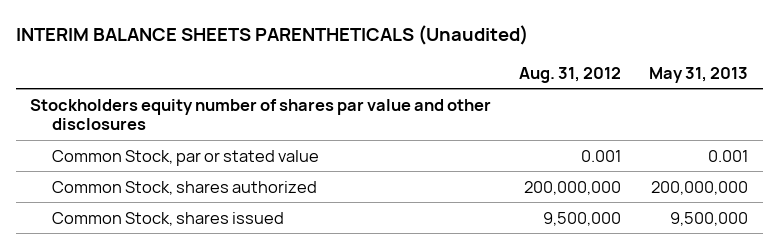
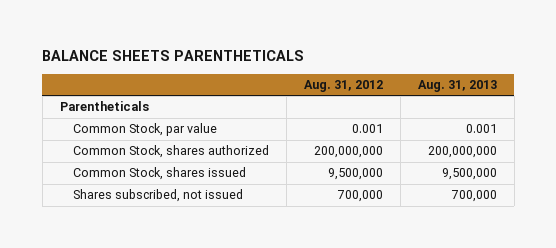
[15,24,528,45] INTERIM BALANCE SHEETS PARENTHETICALS (Unaudited) -> [42,50,305,62] BALANCE SHEETS PARENTHETICALS
[649,66,749,83] May 31, 2013 -> none
none -> [417,79,497,92] Aug. 31, 2013
[29,98,491,131] Stockholders equity number of shares par value and other disclosures -> none
none -> [59,101,149,112] Parentheticals
[51,149,319,166] Common Stock, par or stated value -> [72,123,217,137] Common Stock, par value
none -> [72,189,243,203] Shares subscribed, not issued

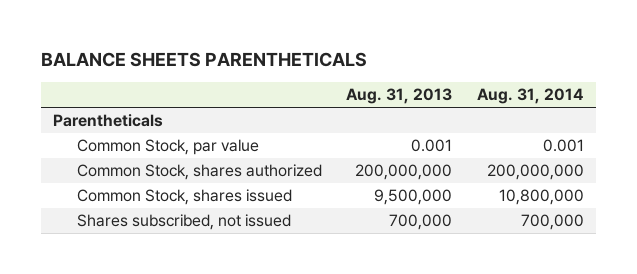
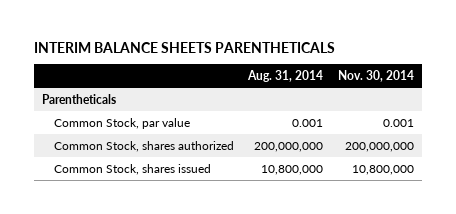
[41,51,368,67] BALANCE SHEETS PARENTHETICALS -> [34,41,336,53] INTERIM BALANCE SHEETS PARENTHETICALS
[346,88,453,105] Aug. 31, 2013 -> none
none -> [338,69,415,82] Nov. 30, 2014
[76,214,291,231] Shares subscribed, not issued -> none

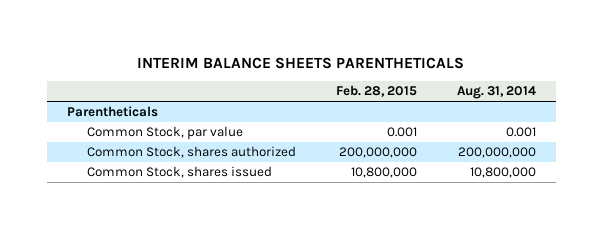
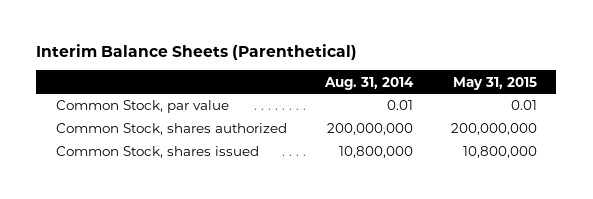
[137,56,465,69] INTERIM BALANCE SHEETS PARENTHETICALS -> [36,44,358,61] Interim Balance Sheets (Parenthetical)
[335,85,417,98] Feb. 28, 2015 -> none
none -> [453,76,538,90] May 31, 2015
[66,106,158,118] Parentheticals -> none
[506,127,537,138] 0.001 -> [386,100,413,111] 0.01

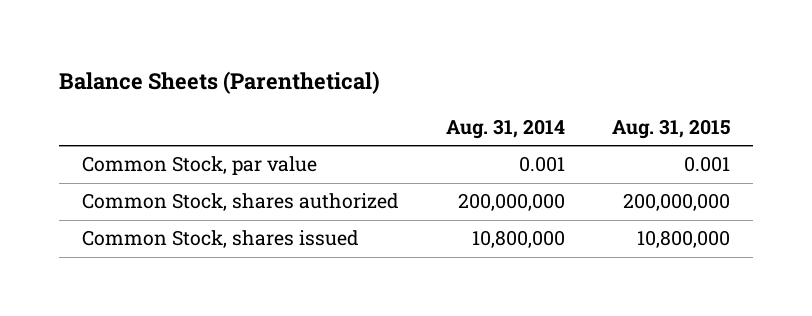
[36,44,358,61] Interim Balance Sheets (Parenthetical) -> [59,71,381,95] Balance Sheets (Parenthetical)
[453,76,538,90] May 31, 2015 -> none
none -> [611,118,730,139] Aug. 31, 2015
[386,100,413,111] 0.01 -> [518,156,565,173] 0.001

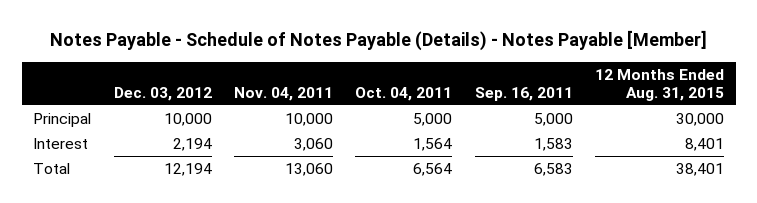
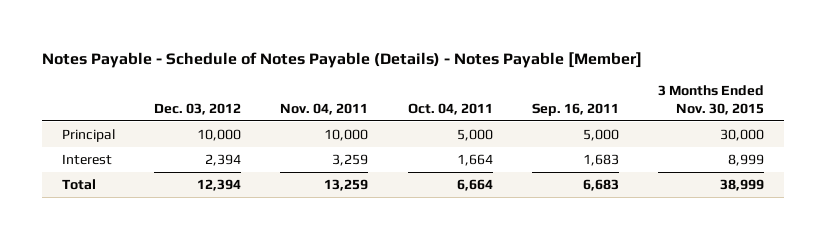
[595,68,725,101] 12 Months Ended Aug. 31, 2015 -> none
none -> [658,85,765,115] 3 Months Ended Nov. 30, 2015
[172,137,212,151] 2,194 -> [204,154,241,167] 2,394
[294,137,334,151] 3,060 -> [332,154,369,167] 3,259
[413,137,453,151] 1,564 -> [456,154,493,167] 1,664
[533,137,573,151] 1,583 -> [582,154,619,167] 1,683
[163,162,212,176] 12,194 -> [196,179,241,192] 12,394
[285,162,334,176] 13,060 -> [324,179,369,192] 13,259
[413,162,453,176] 6,564 -> [456,179,493,192] 6,664
[533,162,573,176] 6,583 -> [582,179,619,192] 6,683

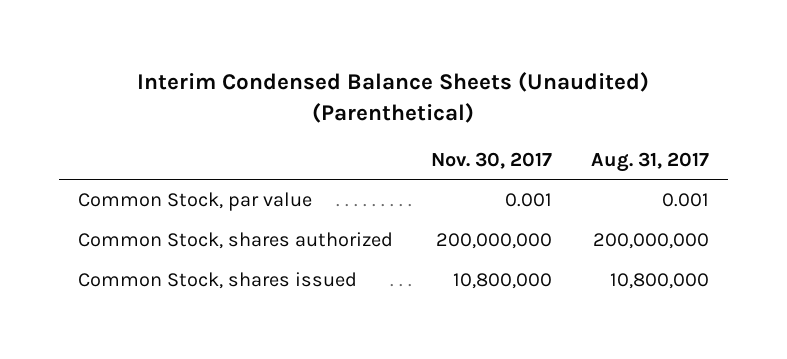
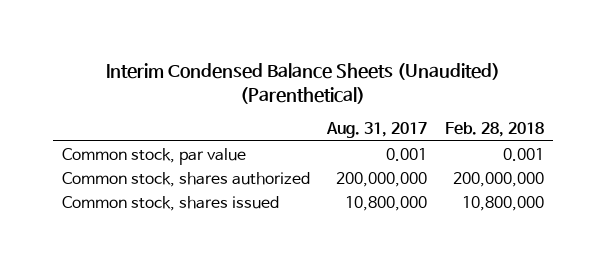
[431,151,553,169] Nov. 30, 2017 -> none
none -> [445,122,545,138] Feb. 28, 2018
[77,191,312,211] Common Stock, par value -> [61,147,246,165] Common stock, par value
[77,231,393,249] Common Stock, shares authorized -> [61,171,310,187] Common stock, shares authorized
[77,271,357,289] Common Stock, shares issued -> [61,195,279,211] Common stock, shares issued

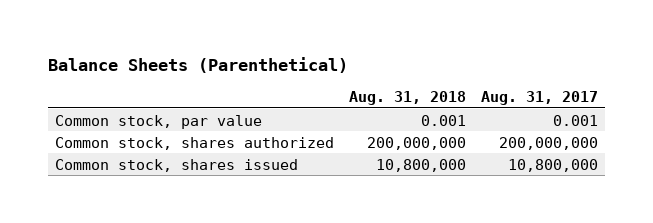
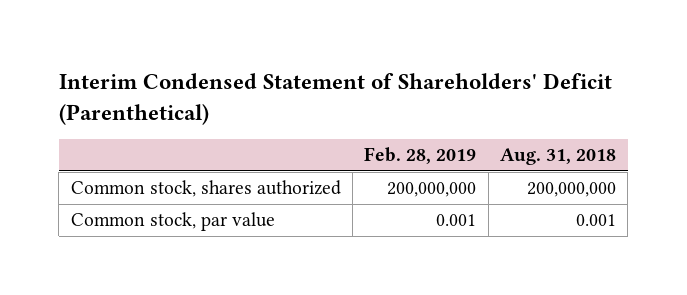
[47,56,348,73] Balance Sheets (Parenthetical) -> [58,73,612,125] Interim Condensed Statement of Shareholders' Deficit (Parenthetical)
[480,90,598,105] Aug. 31, 2017 -> none
none -> [364,147,477,165] Feb. 28, 2019
[54,158,298,172] Common stock, shares issued -> none
[54,114,262,129] Common stock, par value -> [70,212,275,232] Common stock, par value

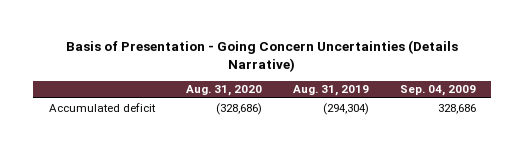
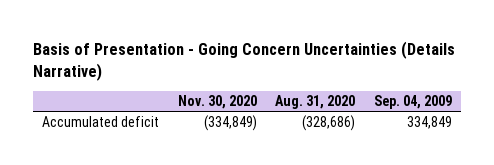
[292,85,369,97] Aug. 31, 2019 -> none
none -> [177,95,257,110] Nov. 30, 2020
[437,103,476,114] 328,686 -> [406,116,452,130] 334,849

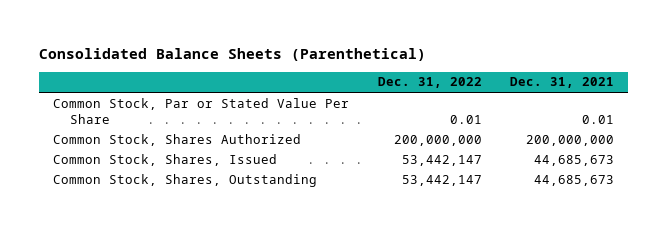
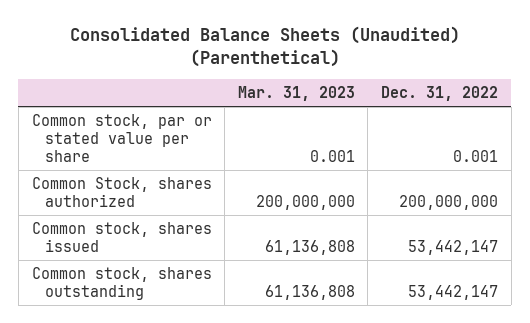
[39,48,427,62] Consolidated Balance Sheets (Parenthetical) -> [69,26,460,68] Consolidated Balance Sheets (Unaudited) (Parenthetical)
[509,77,614,89] Dec. 31, 2021 -> none
none -> [237,85,355,101] Mar. 31, 2023
[53,97,350,124] Common Stock, Par or Stated Value Per Share -> [31,114,212,162] Common stock, par or stated value per share
[449,114,482,124] 0.01 -> [452,149,498,162] 0.001
[53,133,302,146] Common Stock, Shares Authorized -> [31,177,212,207] Common Stock, shares authorized
[53,153,278,166] Common Stock, Shares, Issued -> [31,222,212,252] Common stock, shares issued
[53,173,318,187] Common Stock, Shares, Outstanding -> [31,267,212,300] Common stock, shares outstanding

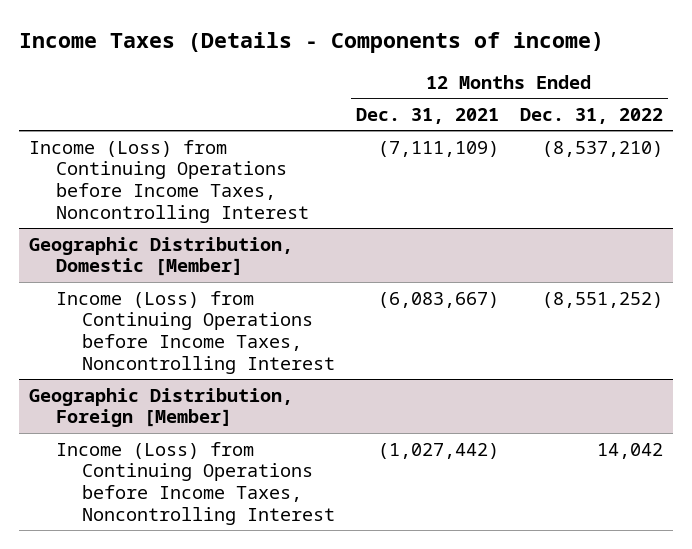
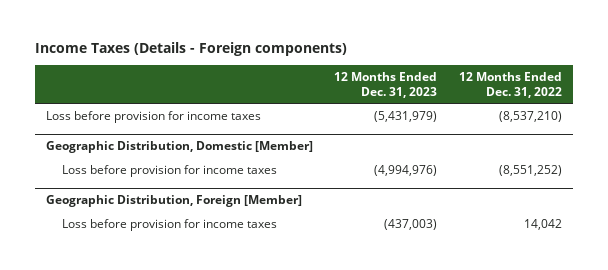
[18,31,604,53] Income Taxes (Details - Components of income) -> [34,42,347,57] Income Taxes (Details - Foreign components)
[355,107,499,124] Dec. 31, 2021 -> none
none -> [334,72,438,98] 12 Months Ended Dec. 31, 2023
[29,139,309,224] Income (Loss) from Continuing Operations before Income Taxes, Noncontrolling Interest -> [45,110,261,123] Loss before provision for income taxes
[55,290,336,375] Income (Loss) from Continuing Operations before Income Taxes, Noncontrolling Interest -> [61,164,277,177] Loss before provision for income taxes
[55,441,336,526] Income (Loss) from Continuing Operations before Income Taxes, Noncontrolling Interest -> [61,218,277,231] Loss before provision for income taxes

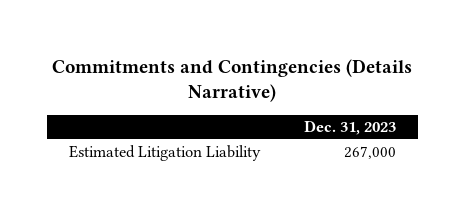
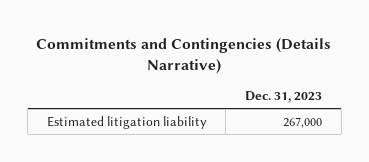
[68,145,261,162] Estimated Litigation Liability -> [46,115,207,129] Estimated litigation liability

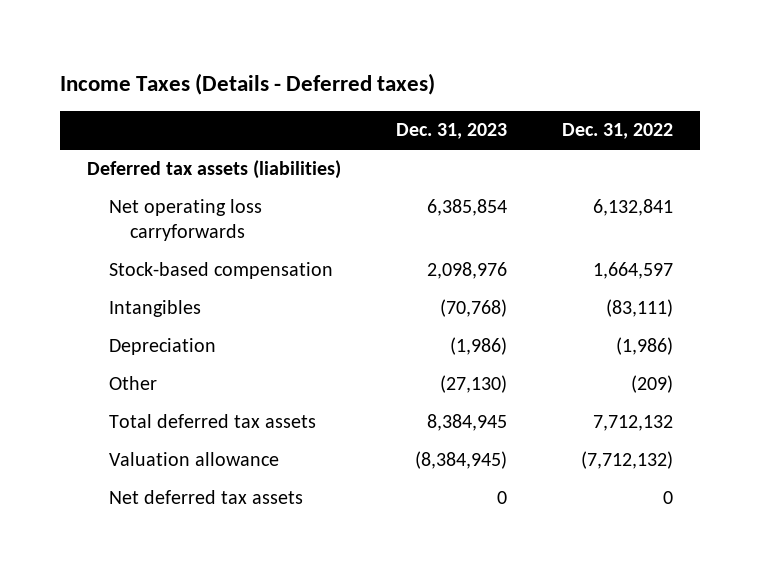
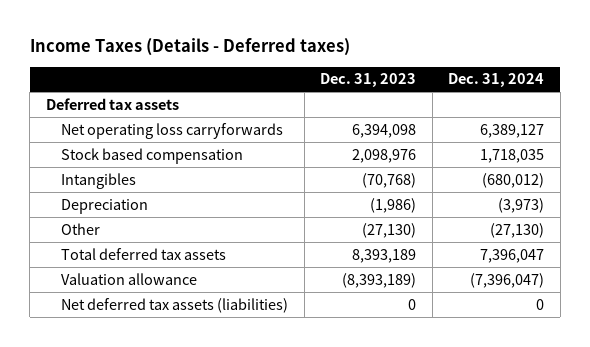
[561,123,673,140] Dec. 31, 2022 -> none
none -> [448,73,545,88] Dec. 31, 2024
[87,160,342,180] Deferred tax assets (liabilities) -> [45,97,179,110] Deferred tax assets
[427,199,508,217] 6,385,854 -> [352,123,417,138] 6,394,098
[108,262,333,280] Stock-based compensation -> [61,147,244,164] Stock based compensation
[427,414,508,432] 8,384,945 -> [352,248,417,263] 8,393,189
[415,451,508,470] (8,384,945) -> [342,272,417,288] (8,393,189)
[108,490,303,505] Net deferred tax assets -> [61,297,289,313] Net deferred tax assets (liabilities)

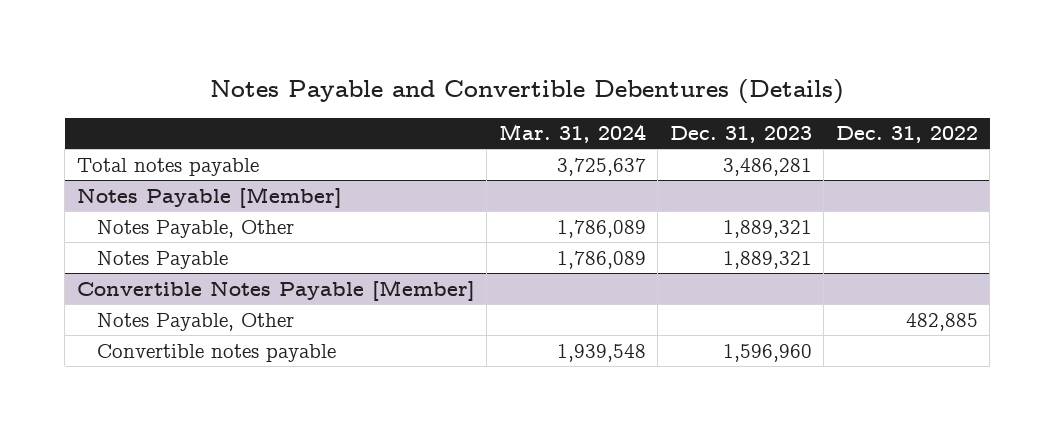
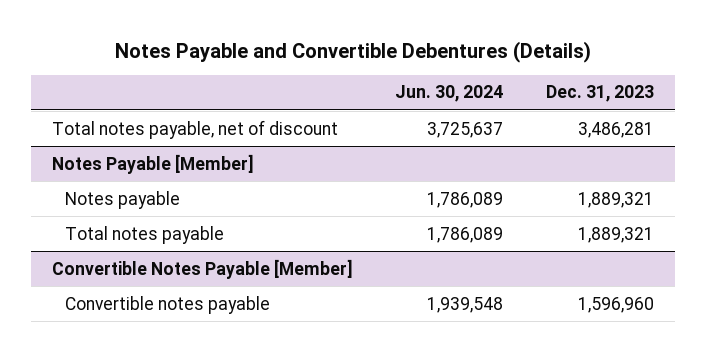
[498,124,646,144] Mar. 31, 2024 -> none
[835,126,978,144] Dec. 31, 2022 -> none
none -> [395,85,504,103] Jun. 30, 2024
[76,157,259,176] Total notes payable -> [51,119,338,139] Total notes payable, net of discount
[96,219,294,238] Notes Payable, Other -> [64,190,180,209] Notes payable
[96,250,228,269] Notes Payable -> [64,225,224,244] Total notes payable
[96,312,294,331] Notes Payable, Other -> none

